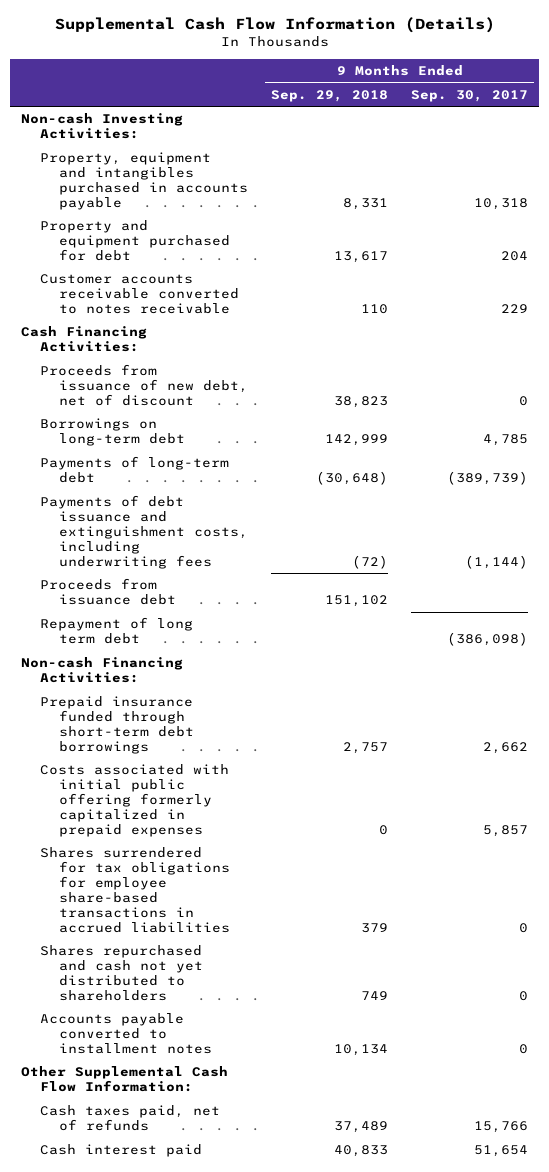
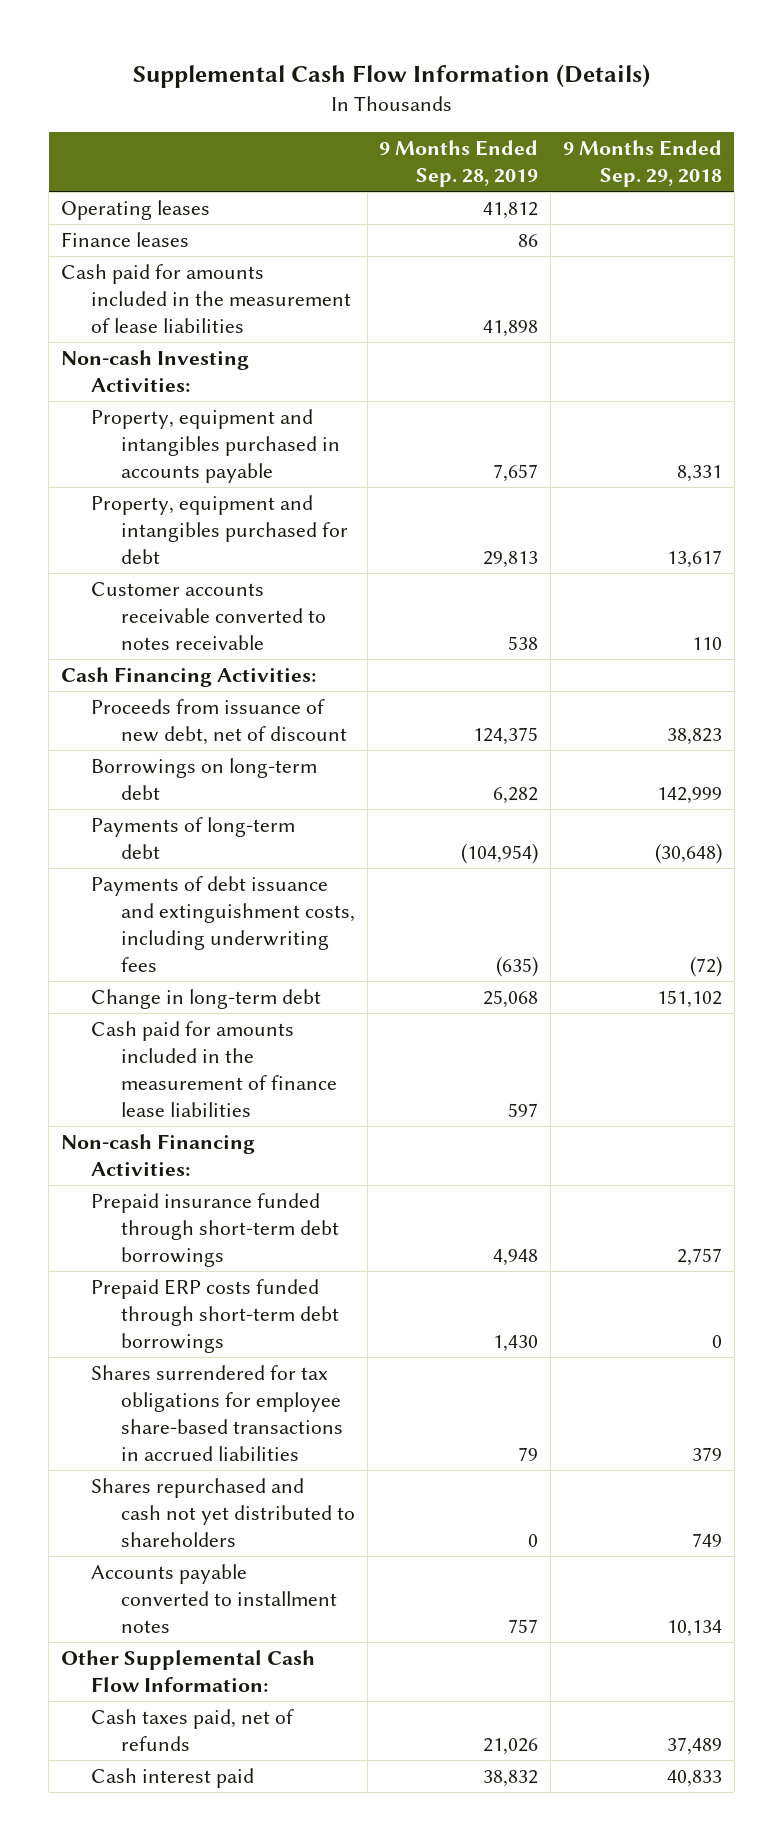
[411,89,529,102] Sep. 30, 2017 -> none
none -> [379,139,539,188] 9 Months Ended Sep. 28, 2019
none -> [61,200,211,221] Operating leases
none -> [61,232,190,248] Finance leases
none -> [61,264,351,334] Cash paid for amounts included in the measurement of lease liabilities
[40,220,231,262] Property and equipment purchased for debt -> [90,495,348,565] Property, equipment and intangibles purchased for debt
[40,617,194,645] Repayment of long term debt -> none
[40,578,177,606] Proceeds from issuance debt -> [90,989,321,1010] Change in long-term debt
none -> [90,1021,337,1118] Cash paid for amounts included in the measurement of finance lease liabilities
[40,764,230,837] Costs associated with initial public offering formerly capitalized in prepaid expenses -> none
none -> [90,1279,339,1354] Prepaid ERP costs funded through short-term debt borrowings

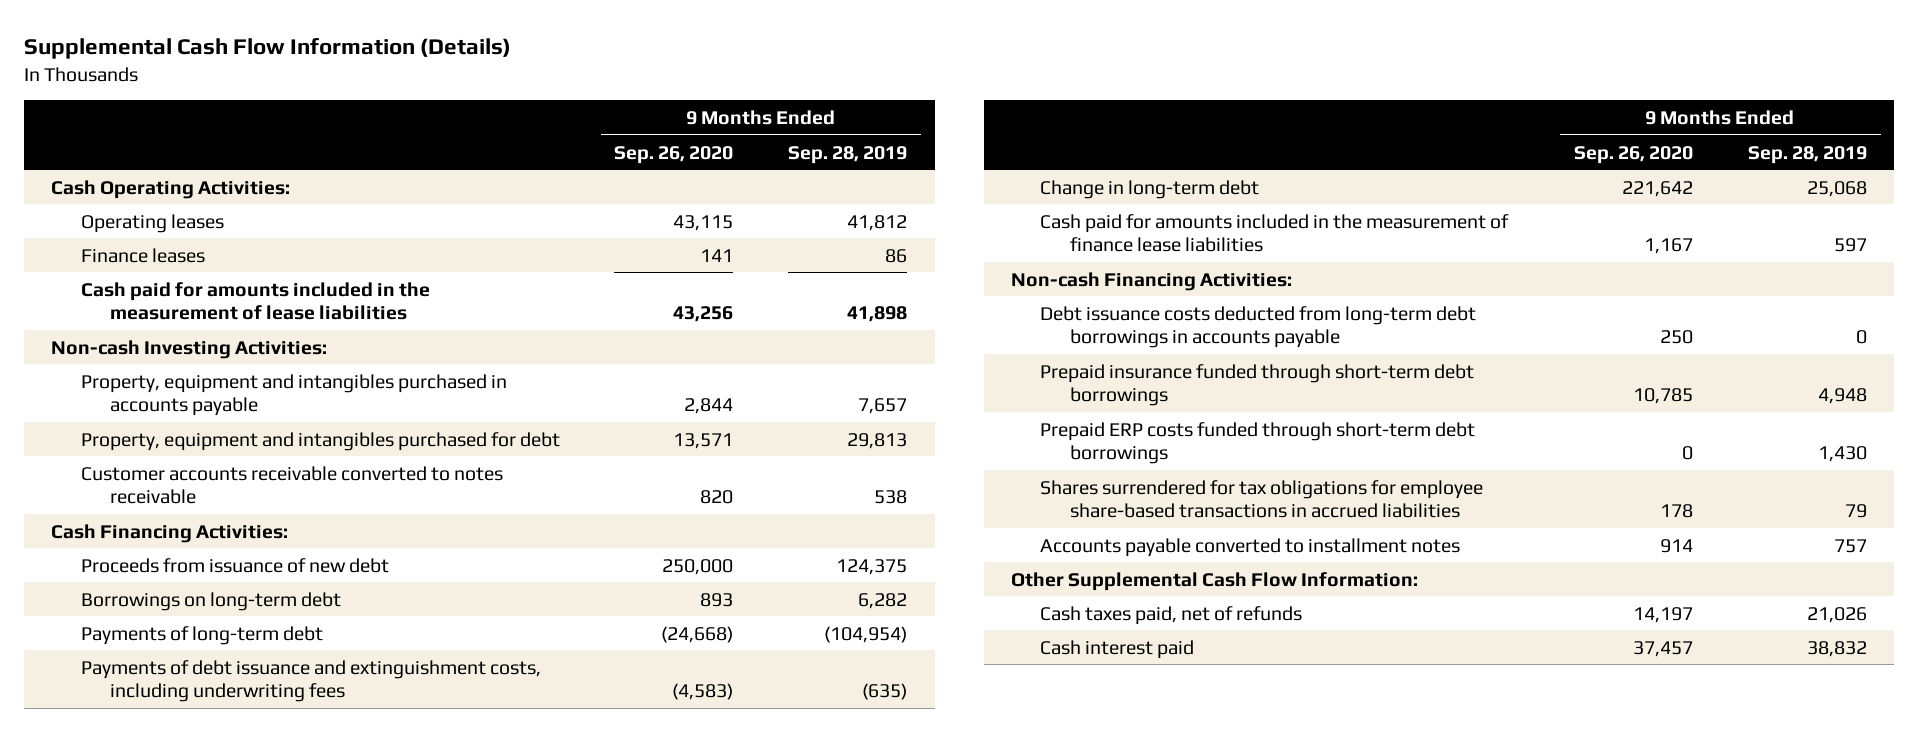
[563,139,723,188] 9 Months Ended Sep. 29, 2018 -> none
none -> [614,145,734,164] Sep. 26, 2020
none -> [51,179,291,199] Cash Operating Activities:
[90,699,347,746] Proceeds from issuance of new debt, net of discount -> [80,557,389,573] Proceeds from issuance of new debt
none -> [1040,305,1477,349] Debt issuance costs deducted from long-term debt borrowings in accounts payable
[90,1478,355,1548] Shares repurchased and cash not yet distributed to shareholders -> none

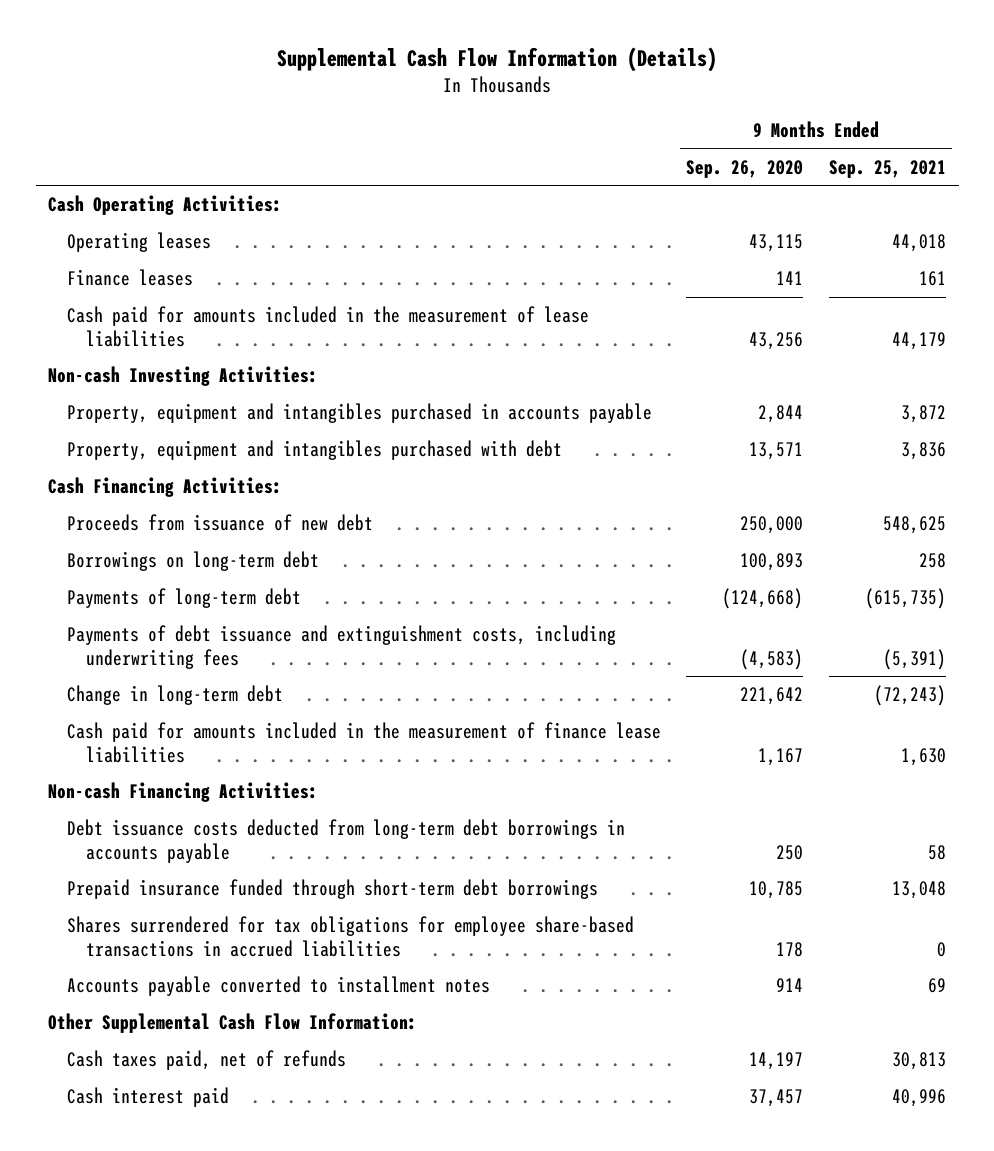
[788,145,908,164] Sep. 28, 2019 -> none
none -> [828,159,946,178] Sep. 25, 2021
[80,465,503,505] Customer accounts receivable converted to notes receivable -> none
[80,431,560,451] Property, equipment and intangibles purchased for debt -> [67,440,563,461] Property, equipment and intangibles purchased with debt
[700,592,734,607] 893 -> [740,553,804,572] 100,893
[661,625,734,643] (24,668) -> [722,588,804,610] (124,668)
[1040,421,1476,465] Prepaid ERP costs funded through short-term debt borrowings -> none

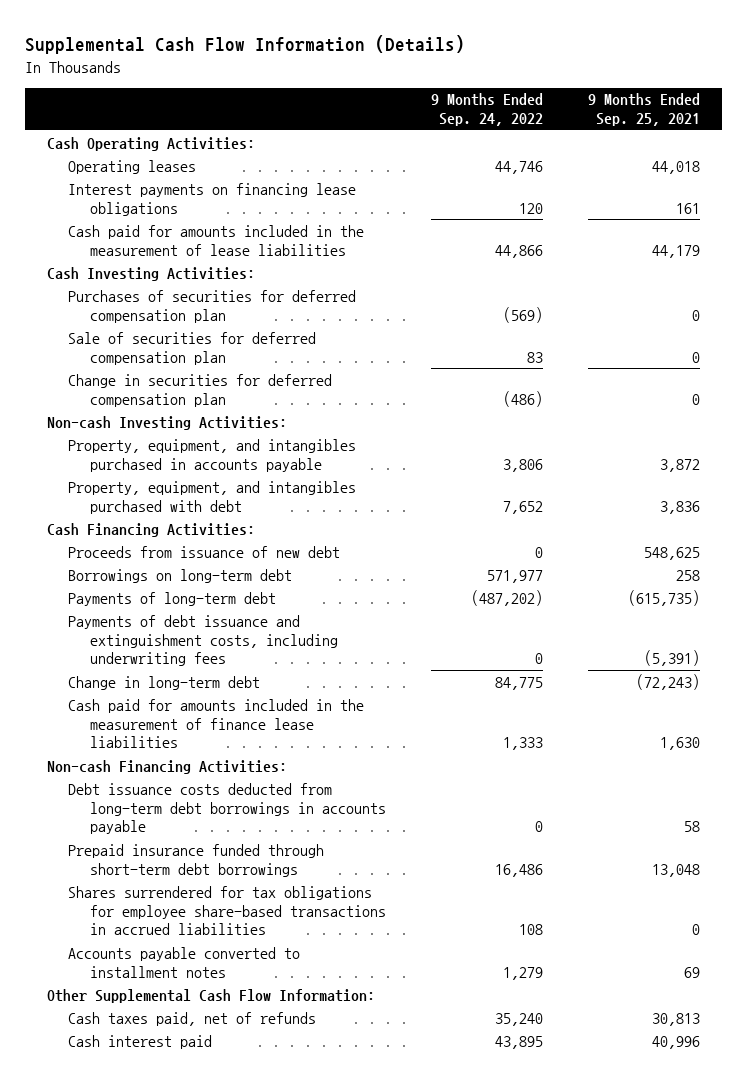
[686,159,804,178] Sep. 26, 2020 -> none
none -> [430,93,543,127] 9 Months Ended Sep. 24, 2022
[67,269,194,287] Finance leases -> [68,182,357,216] Interest payments on financing lease obligations
none -> [47,266,256,281] Cash Investing Activities:
none -> [68,289,357,323] Purchases of securities for deferred compensation plan
none -> [68,331,317,365] Sale of securities for deferred compensation plan
none -> [68,373,333,407] Change in securities for deferred compensation plan
[67,403,653,424] Property, equipment and intangibles purchased in accounts payable -> [68,438,357,472] Property, equipment, and intangibles purchased in accounts payable
[67,440,563,461] Property, equipment and intangibles purchased with debt -> [68,480,357,514] Property, equipment, and intangibles purchased with debt

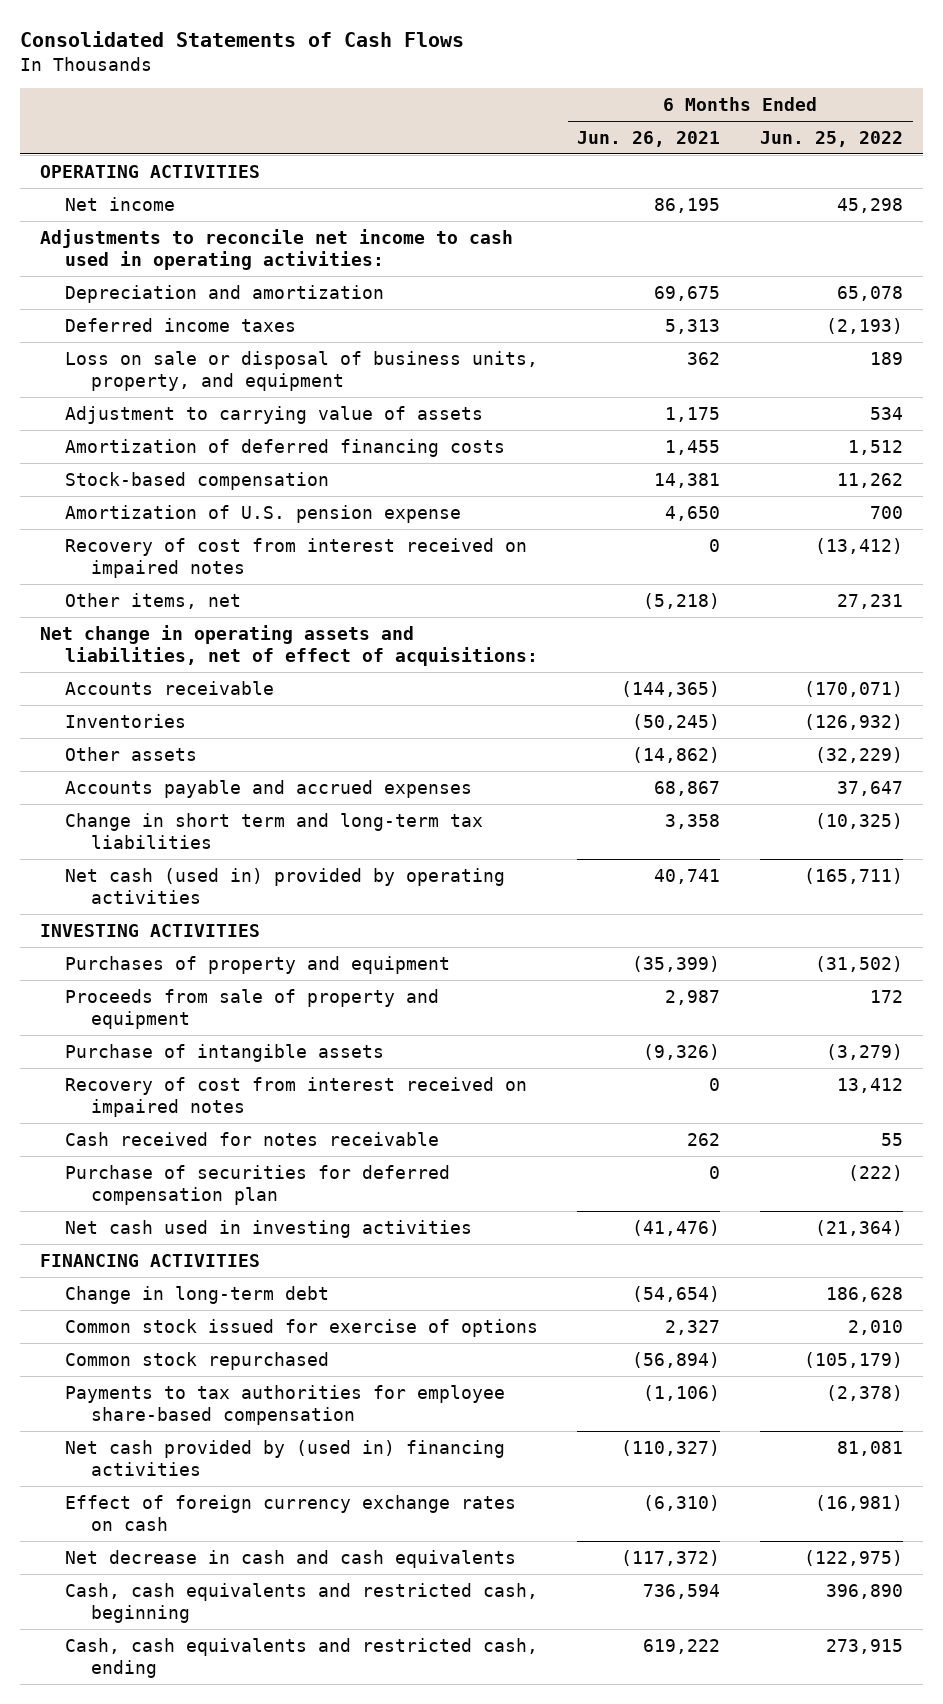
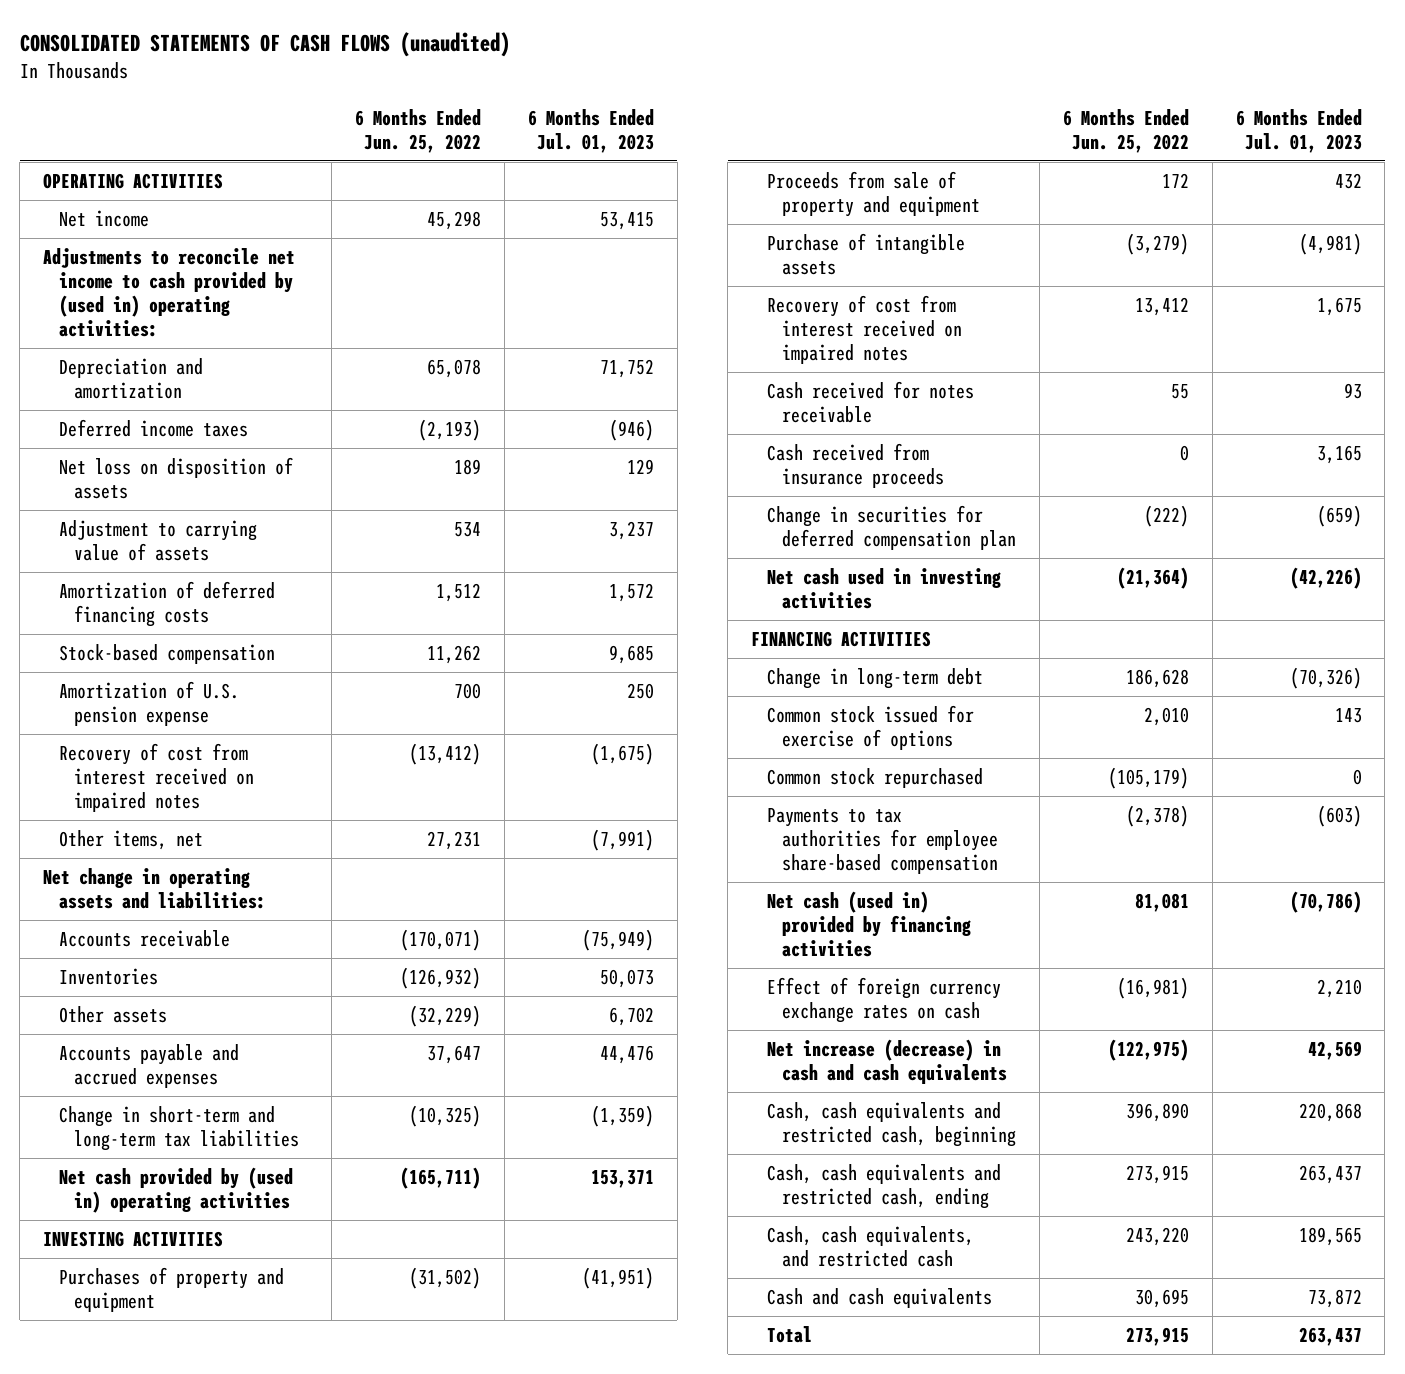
[19,31,464,48] Consolidated Statements of Cash Flows -> [19,32,510,58] CONSOLIDATED STATEMENTS OF CASH FLOWS (unaudited)
[577,130,721,147] Jun. 26, 2021 -> none
none -> [527,108,654,153] 6 Months Ended Jul. 01, 2023
[39,228,513,271] Adjustments to reconcile net income to cash used in operating activities: -> [43,248,296,337] Adjustments to reconcile net income to cash provided by (used in) operating activities:
[65,350,539,392] Loss on sale or disposal of business units, property, and equipment -> [58,457,293,499] Net loss on disposition of assets
[39,624,539,667] Net change in operating assets and liabilities, net of effect of acquisitions: -> [43,868,266,909] Net change in operating assets and liabilities:
[65,812,484,850] Change in short term and long-term tax liabilities -> [58,1106,300,1151] Change in short-term and long-term tax liabilities
[65,867,506,905] Net cash (used in) provided by operating activities -> [58,1167,293,1213] Net cash provided by (used in) operating activities
none -> [766,443,945,488] Cash received from insurance proceeds
[65,1164,451,1206] Purchase of securities for deferred compensation plan -> [766,505,1017,550] Change in securities for deferred compensation plan
[65,1439,506,1477] Net cash provided by (used in) financing activities -> [766,891,972,957] Net cash (used in) provided by financing activities
[65,1549,517,1568] Net decrease in cash and cash equivalents -> [766,1039,1008,1084] Net increase (decrease) in cash and cash equivalents
none -> [766,1226,974,1267] Cash, cash equivalents, and restricted cash
none -> [766,1288,992,1309] Cash and cash equivalents
none -> [766,1326,812,1344] Total

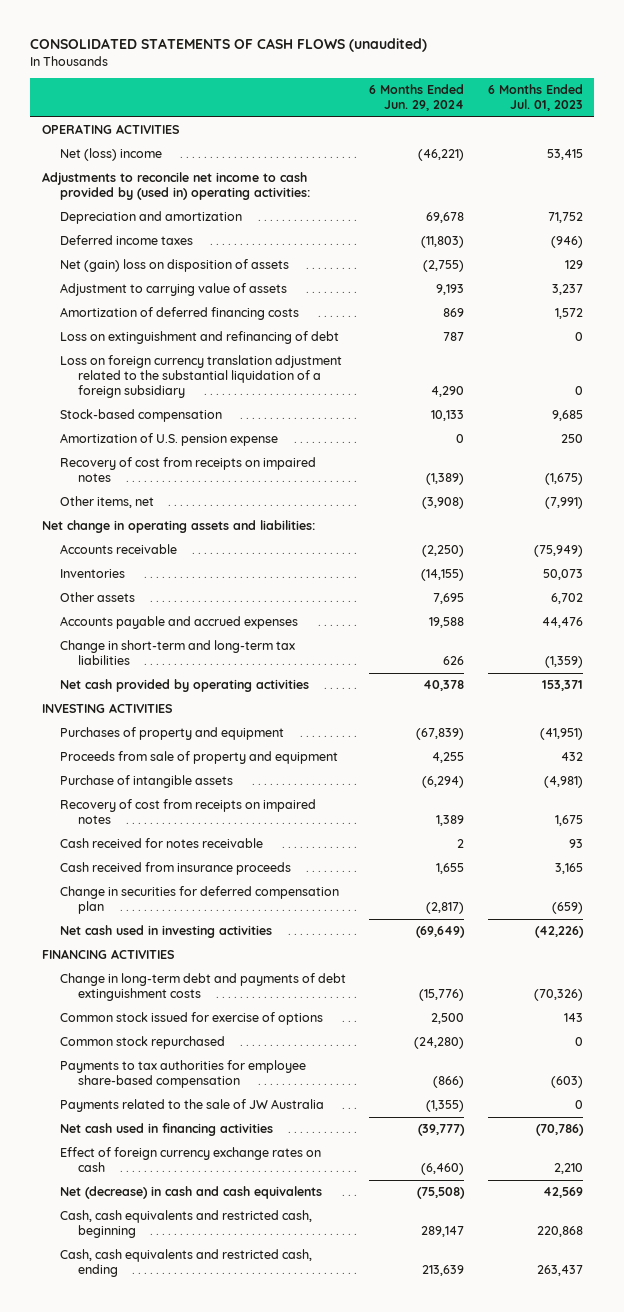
[355,108,482,153] 6 Months Ended Jun. 25, 2022 -> none
none -> [369,84,465,112] 6 Months Ended Jun. 29, 2024
[58,210,149,228] Net income -> [59,148,162,162] Net (loss) income
[58,457,293,499] Net loss on disposition of assets -> [59,259,289,273] Net (gain) loss on disposition of assets
none -> [59,331,339,345] Loss on extinguishment and refinancing of debt
none -> [59,355,342,398] Loss on foreign currency translation adjustment related to the substantial liquidation of a foreign subsidiary
[58,743,255,812] Recovery of cost from interest received on impaired notes -> [59,457,316,483] Recovery of cost from receipts on impaired notes
[58,1167,293,1213] Net cash provided by (used in) operating activities -> [59,679,309,693] Net cash provided by operating activities
[766,295,963,364] Recovery of cost from interest received on impaired notes -> [59,799,316,825] Recovery of cost from receipts on impaired notes
[766,668,983,690] Change in long-term debt -> [59,973,346,1002] Change in long-term debt and payments of debt extinguishment costs
none -> [59,1099,324,1113] Payments related to the sale of JW Australia
[766,891,972,957] Net cash (used in) provided by financing activities -> [59,1123,273,1137] Net cash used in financing activities
[766,1039,1008,1084] Net increase (decrease) in cash and cash equivalents -> [59,1186,322,1200] Net (decrease) in cash and cash equivalents
[766,1226,974,1267] Cash, cash equivalents, and restricted cash -> none
[766,1288,992,1309] Cash and cash equivalents -> none
[766,1326,812,1344] Total -> none

